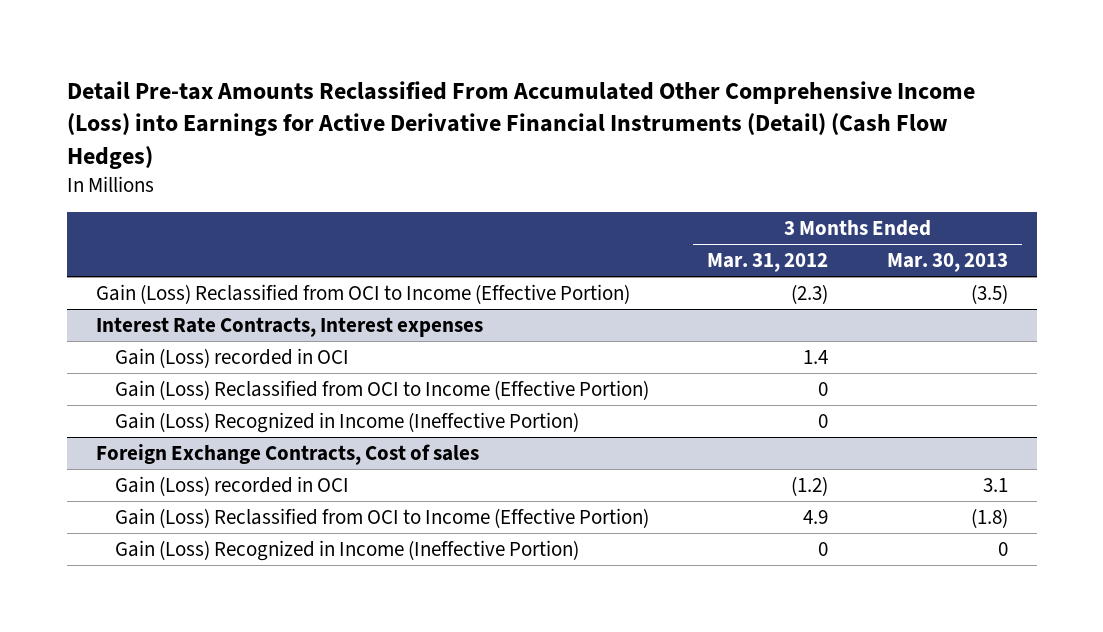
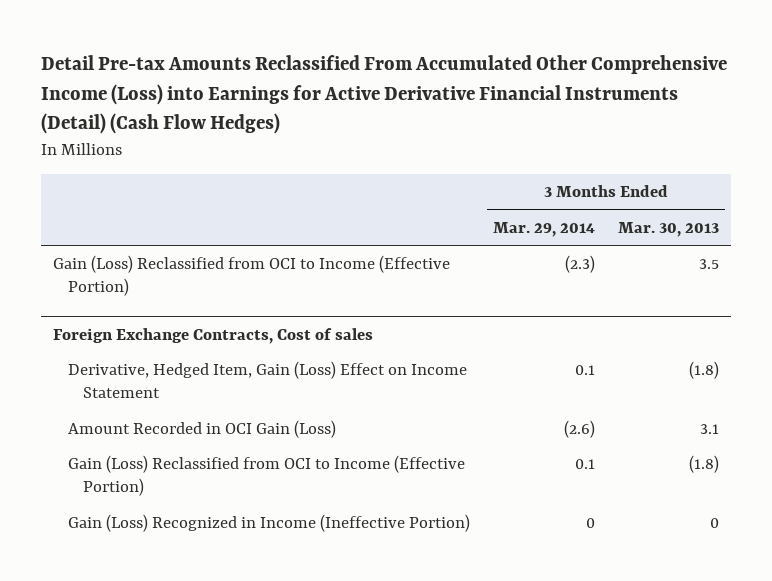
[707,253,829,273] Mar. 31, 2012 -> none
none -> [493,221,596,237] Mar. 29, 2014
[95,316,483,337] Interest Rate Contracts, Interest expenses -> none
[115,347,350,368] Gain (Loss) recorded in OCI -> none
[115,379,650,400] Gain (Loss) Reclassified from OCI to Income (Effective Portion) -> none
[115,411,580,433] Gain (Loss) Recognized in Income (Ineffective Portion) -> none
[970,283,1008,304] (3.5) -> [699,259,720,270] 3.5
none -> [67,361,467,399] Derivative, Hedged Item, Gain (Loss) Effect on Income Statement
[115,475,350,496] Gain (Loss) recorded in OCI -> [67,420,336,439] Amount Recorded in OCI Gain (Loss)

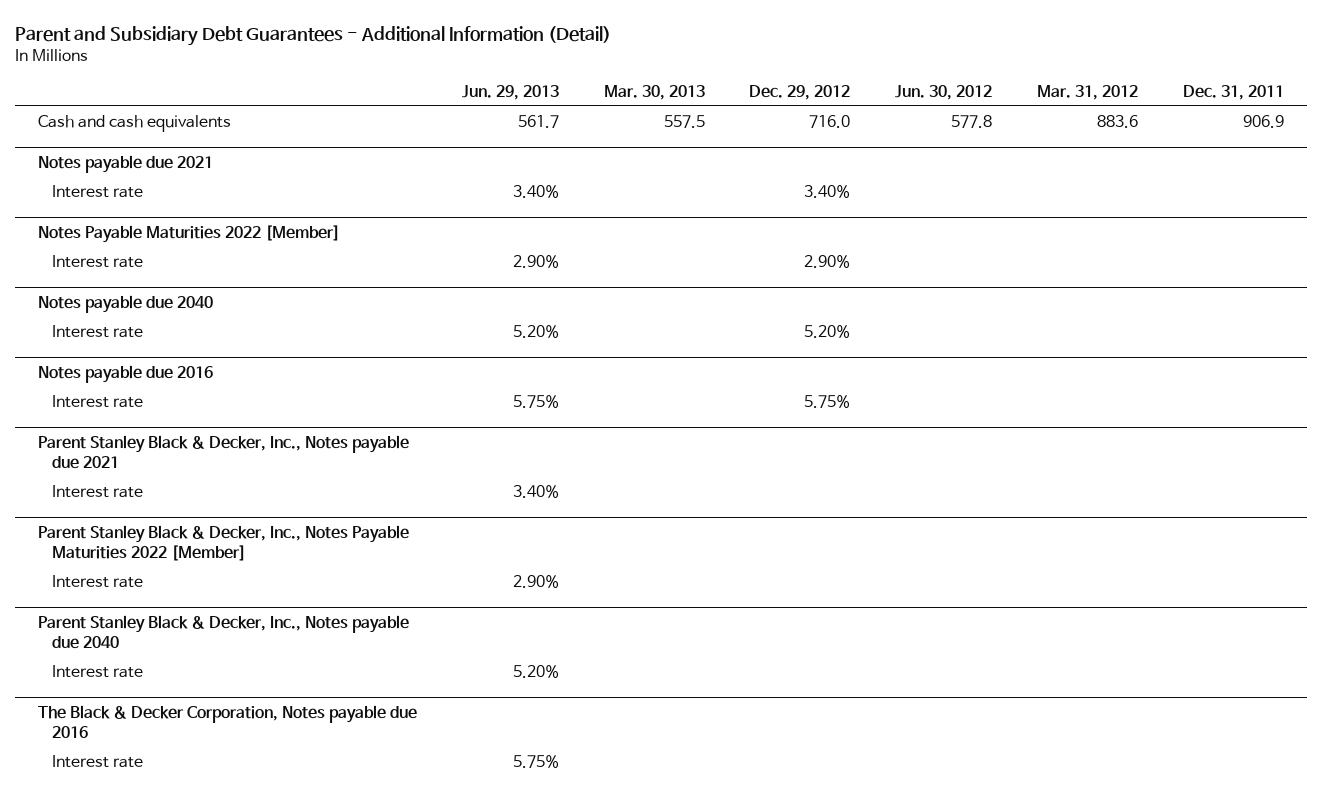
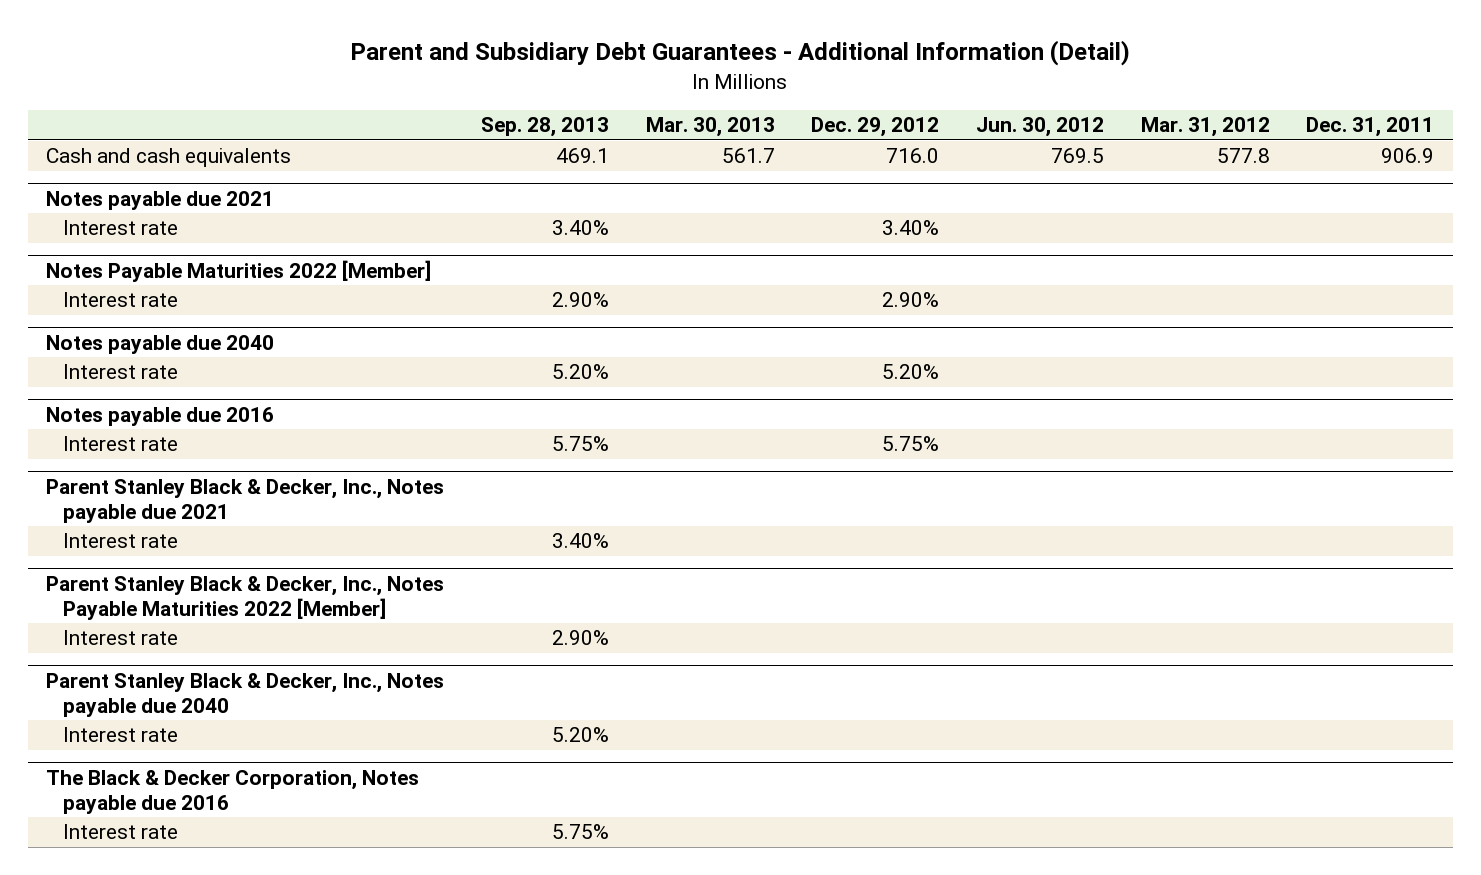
[461,84,559,100] Jun. 29, 2013 -> none
none -> [480,116,609,137] Sep. 28, 2013
[663,115,705,129] 557.5 -> [721,148,775,164] 561.7
[951,115,993,129] 577.8 -> [1051,148,1105,164] 769.5
[1097,115,1139,129] 883.6 -> [1216,148,1270,164] 577.8

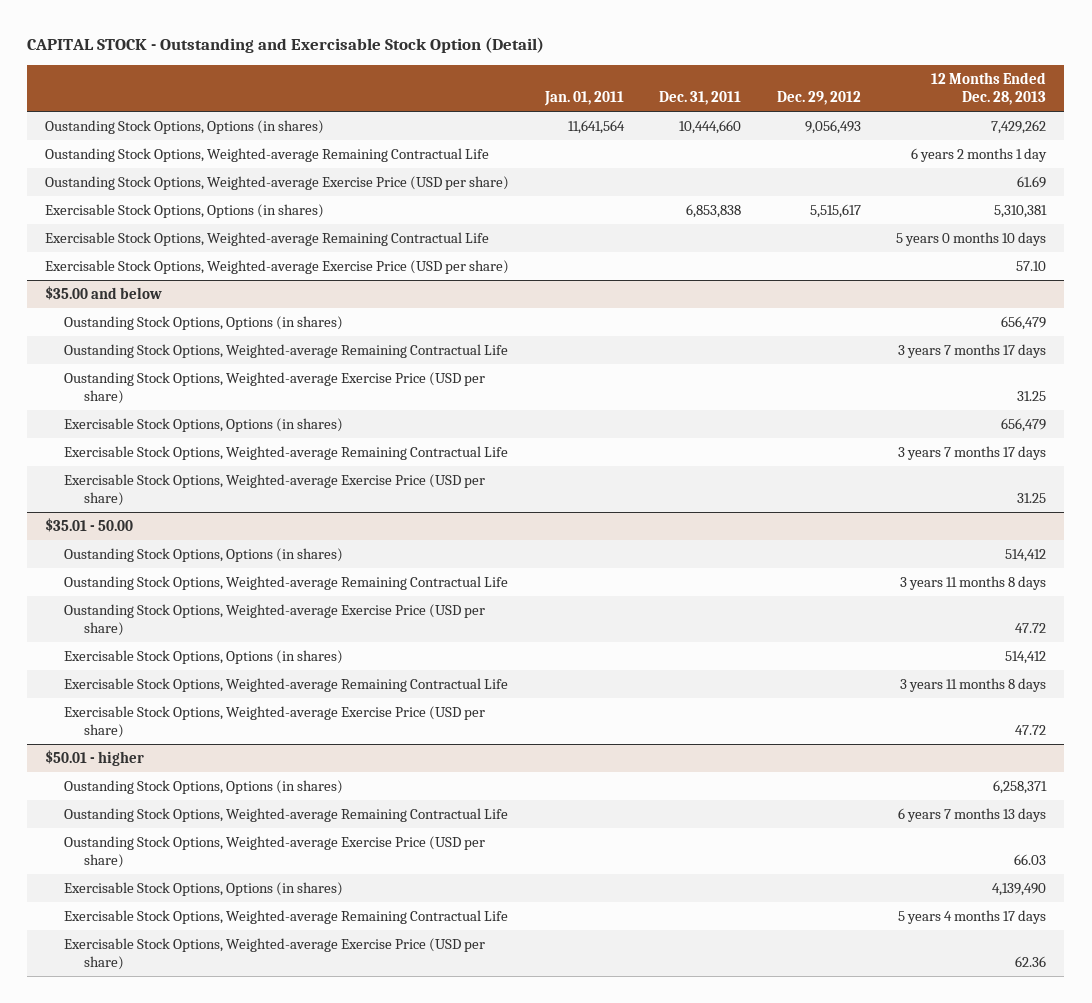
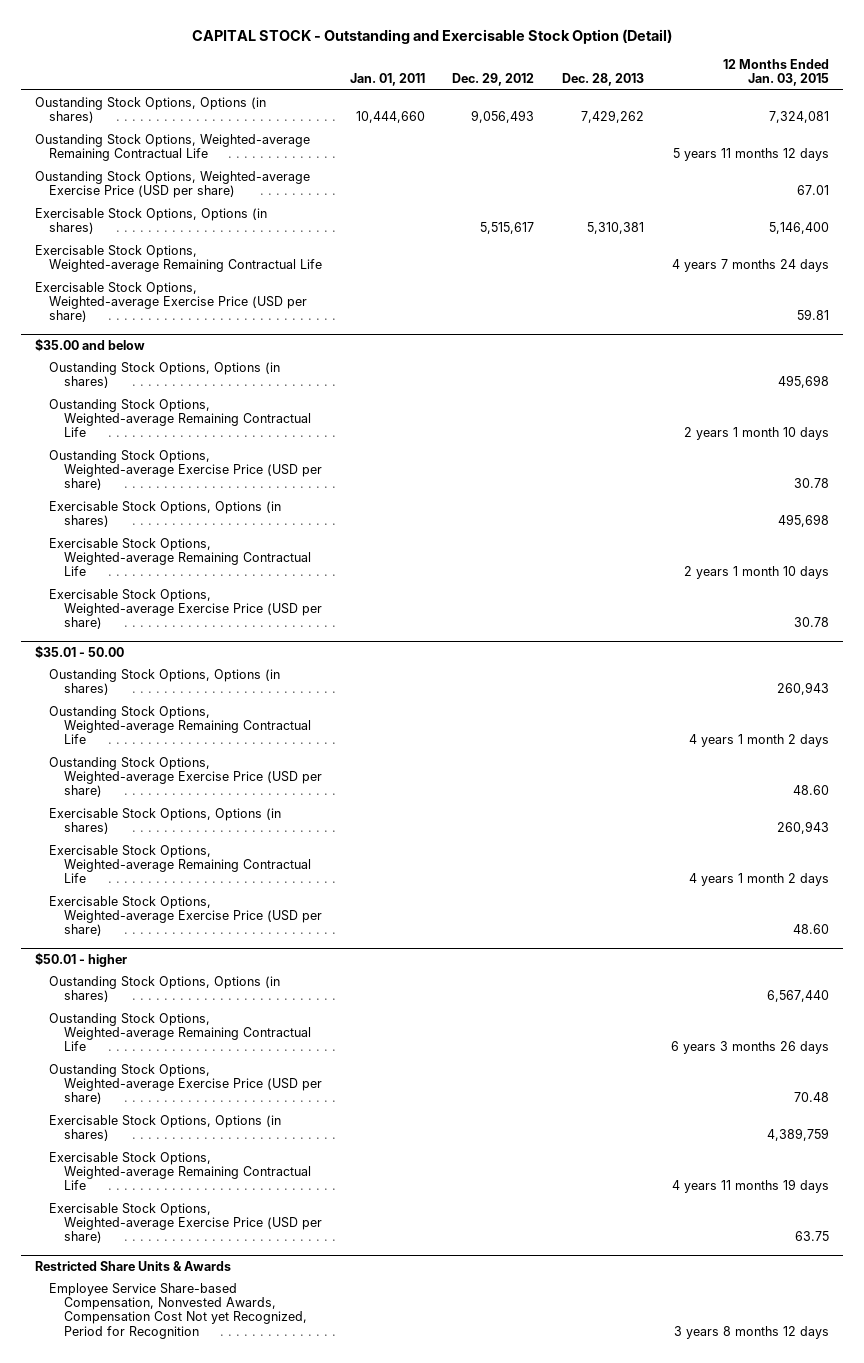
[659,91,742,106] Dec. 31, 2011 -> none
[931,72,1047,106] 12 Months Ended Dec. 28, 2013 -> none
none -> [561,72,644,86] Dec. 28, 2013
none -> [723,58,830,86] 12 Months Ended Jan. 03, 2015
[567,119,625,134] 11,641,564 -> [355,110,425,123] 10,444,660
none -> [35,1260,232,1271] Restricted Share Units & Awards
none -> [49,1282,307,1339] Employee Service Share-based Compensation, Nonvested Awards, Compensation Cost Not yet Recognized, Period for Recognition

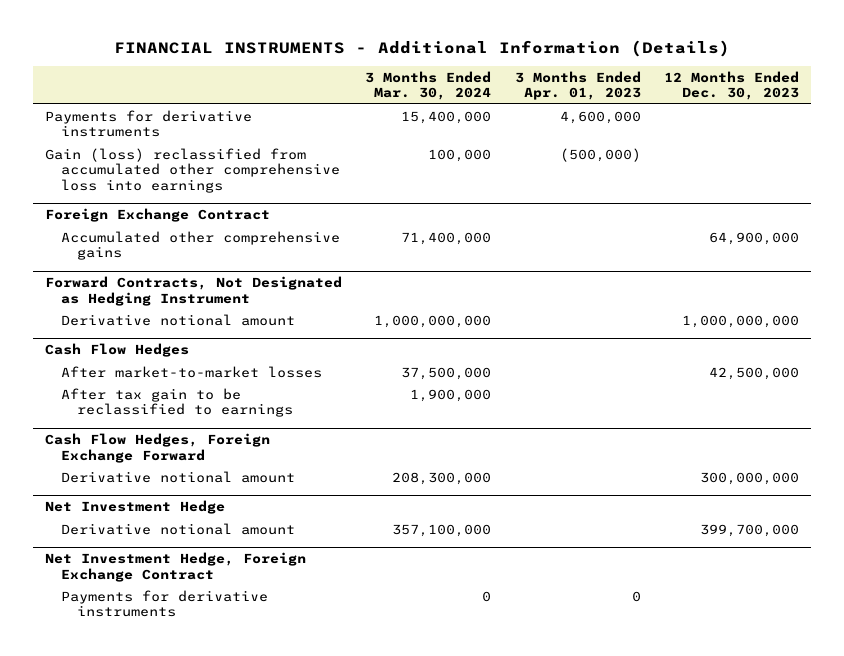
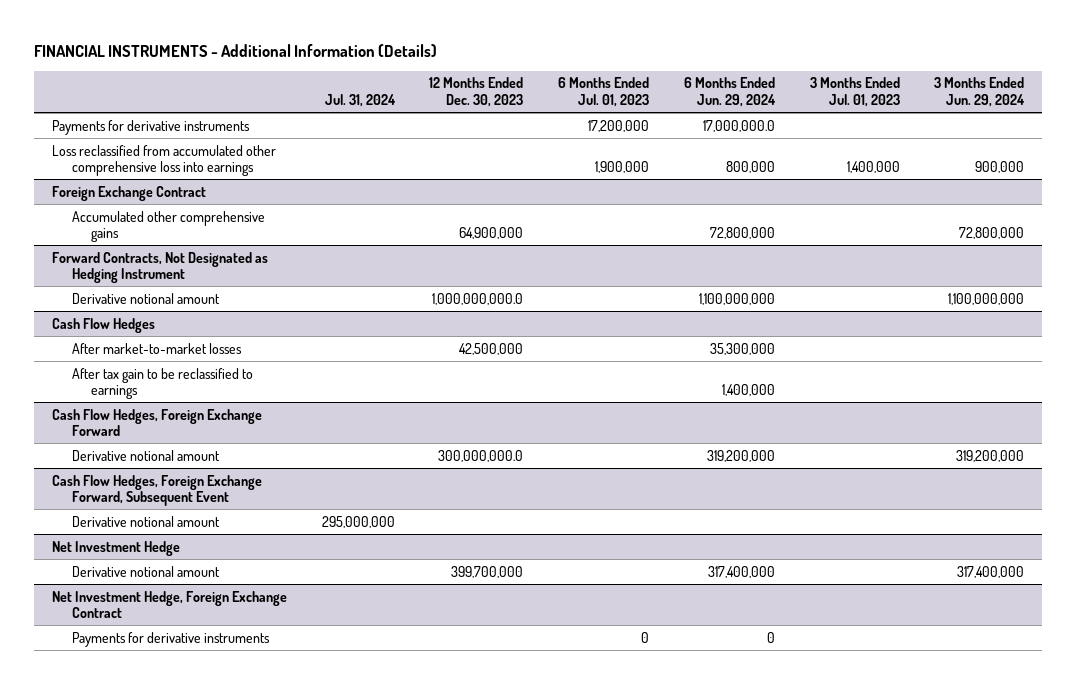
[365,70,492,101] 3 Months Ended Mar. 30, 2024 -> none
[514,70,641,101] 3 Months Ended Apr. 01, 2023 -> none
none -> [324,93,396,107] Jul. 31, 2024
none -> [558,77,650,107] 6 Months Ended Jul. 01, 2023
none -> [683,77,776,107] 6 Months Ended Jun. 29, 2024
none -> [809,77,900,107] 3 Months Ended Jul. 01, 2023
none -> [934,77,1026,107] 3 Months Ended Jun. 29, 2024
[44,147,340,193] Gain (loss) reclassified from accumulated other comprehensive loss into earnings -> [51,144,276,177] Loss reclassified from accumulated other comprehensive loss into earnings
[682,314,800,328] 1,000,000,000 -> [432,292,524,305] 1,000,000,000.0
[700,471,800,485] 300,000,000 -> [438,449,524,462] 300,000,000.0
none -> [51,474,262,507] Cash Flow Hedges, Foreign Exchange Forward, Subsequent Event
none -> [71,515,220,527] Derivative notional amount

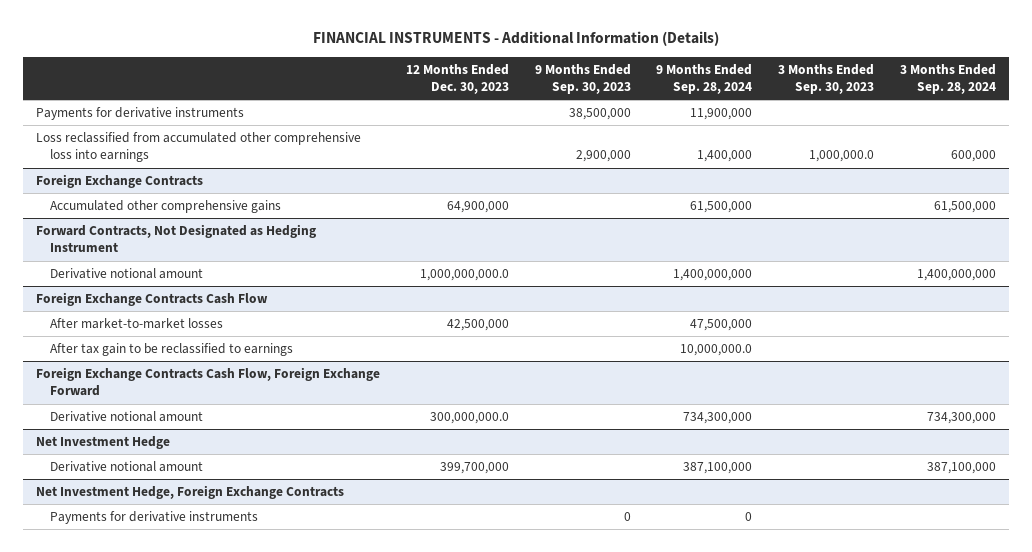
[324,93,396,107] Jul. 31, 2024 -> none
[558,77,650,107] 6 Months Ended Jul. 01, 2023 -> none
[683,77,776,107] 6 Months Ended Jun. 29, 2024 -> none
[809,77,900,107] 3 Months Ended Jul. 01, 2023 -> none
[934,77,1026,107] 3 Months Ended Jun. 29, 2024 -> none
none -> [534,63,631,95] 9 Months Ended Sep. 30, 2023
none -> [656,63,753,95] 9 Months Ended Sep. 28, 2024
none -> [778,63,875,95] 3 Months Ended Sep. 30, 2023
none -> [900,63,997,95] 3 Months Ended Sep. 28, 2024
[51,185,206,201] Foreign Exchange Contract -> [35,174,203,189] Foreign Exchange Contracts
[51,317,155,333] Cash Flow Hedges -> [35,292,268,307] Foreign Exchange Contracts Cash Flow
[51,408,262,437] Cash Flow Hedges, Foreign Exchange Forward -> [35,367,380,397] Foreign Exchange Contracts Cash Flow, Foreign Exchange Forward
[51,474,262,507] Cash Flow Hedges, Foreign Exchange Forward, Subsequent Event -> none
[71,515,220,527] Derivative notional amount -> none
[51,590,287,619] Net Investment Hedge, Foreign Exchange Contract -> [35,485,344,500] Net Investment Hedge, Foreign Exchange Contracts

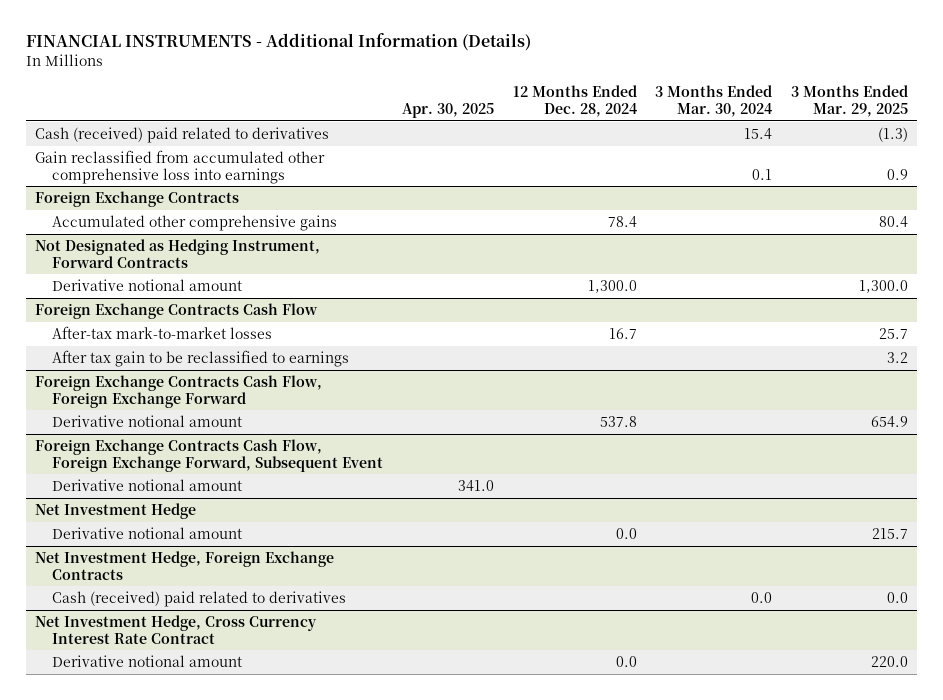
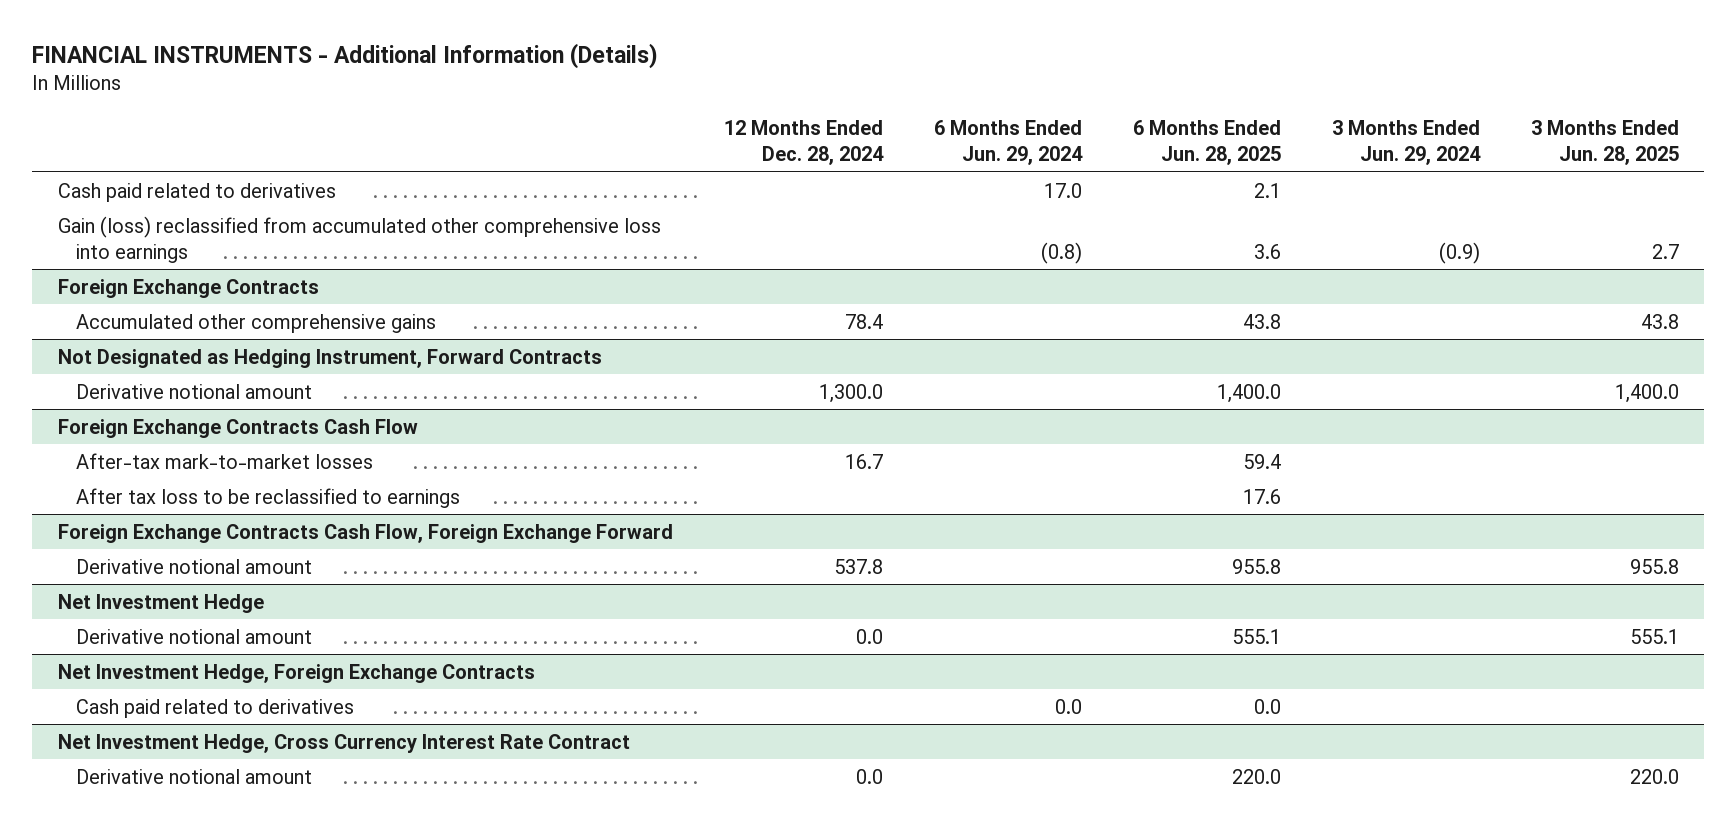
[401,102,494,118] Apr. 30, 2025 -> none
[655,85,773,117] 3 Months Ended Mar. 30, 2024 -> none
[791,85,909,117] 3 Months Ended Mar. 29, 2025 -> none
none -> [933,120,1083,166] 6 Months Ended Jun. 29, 2024
none -> [1132,120,1281,166] 6 Months Ended Jun. 28, 2025
none -> [1331,120,1481,166] 3 Months Ended Jun. 29, 2024
none -> [1530,120,1679,166] 3 Months Ended Jun. 28, 2025
[34,126,329,143] Cash (received) paid related to derivatives -> [57,182,336,202] Cash paid related to derivatives
[34,149,325,184] Gain reclassified from accumulated other comprehensive loss into earnings -> [57,215,661,263] Gain (loss) reclassified from accumulated other comprehensive loss into earnings
[52,349,350,367] After tax gain to be reclassified to earnings -> [75,487,460,508] After tax loss to be reclassified to earnings
[34,438,384,472] Foreign Exchange Contracts Cash Flow, Foreign Exchange Forward, Subsequent Event -> none
[52,478,243,491] Derivative notional amount -> none
[52,590,347,607] Cash (received) paid related to derivatives -> [75,698,354,718] Cash paid related to derivatives

